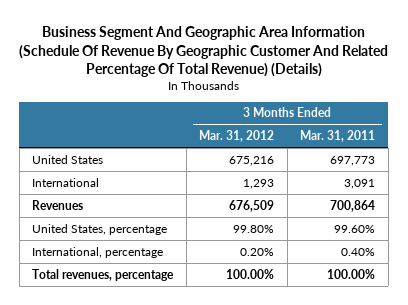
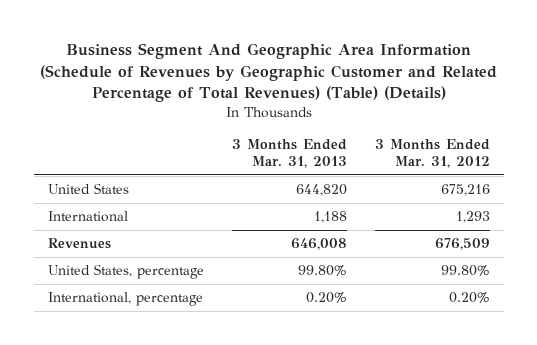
[18,26,388,78] Business Segment And Geographic Area Information (Schedule Of Revenue By Geographic Customer And Related Percentage Of Total Revenue) (Details) -> [39,43,497,103] Business Segment And Geographic Area Information (Schedule of Revenues by Geographic Customer and Related Percentage of Total Revenues) (Table) (Details)
[300,130,376,143] Mar. 31, 2011 -> none
none -> [231,138,347,169] 3 Months Ended Mar. 31, 2013
[32,268,175,281] Total revenues, percentage -> none

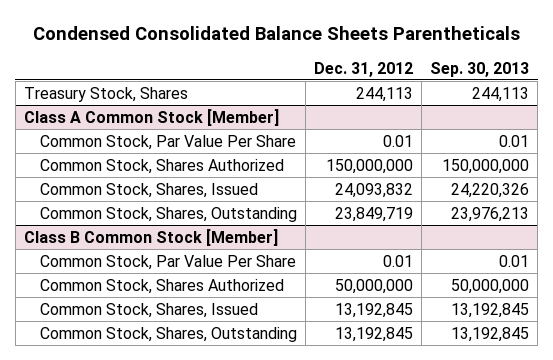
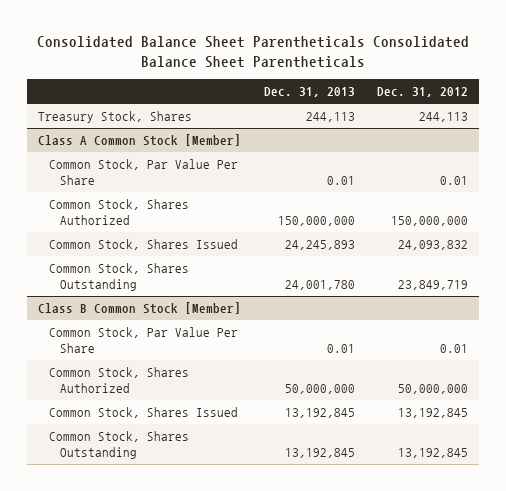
[32,26,520,41] Condensed Consolidated Balance Sheets Parentheticals -> [37,36,470,69] Consolidated Balance Sheet Parentheticals Consolidated Balance Sheet Parentheticals
[430,61,530,77] Sep. 30, 2013 -> none
none -> [263,87,355,98] Dec. 31, 2013
[40,182,259,198] Common Stock, Shares, Issued -> [48,239,238,251] Common Stock, Shares Issued
[40,206,298,222] Common Stock, Shares, Outstanding -> [48,263,189,291] Common Stock, Shares Outstanding
[40,302,259,318] Common Stock, Shares, Issued -> [48,407,238,419] Common Stock, Shares Issued
[40,326,298,342] Common Stock, Shares, Outstanding -> [48,431,189,459] Common Stock, Shares Outstanding

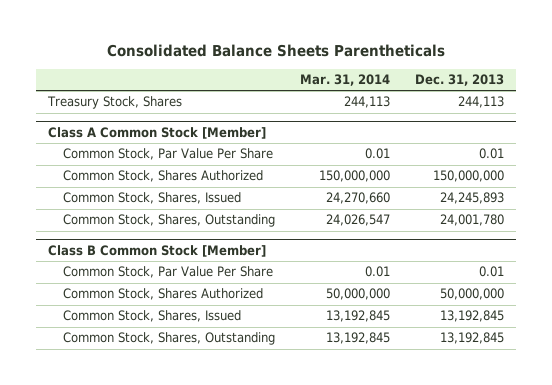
[37,36,470,69] Consolidated Balance Sheet Parentheticals Consolidated Balance Sheet Parentheticals -> [106,43,445,57] Consolidated Balance Sheets Parentheticals
[377,87,469,98] Dec. 31, 2012 -> none
none -> [299,74,390,87] Mar. 31, 2014
[48,239,238,251] Common Stock, Shares Issued -> [63,192,242,205] Common Stock, Shares, Issued
[48,263,189,291] Common Stock, Shares Outstanding -> [63,214,276,228] Common Stock, Shares, Outstanding
[48,407,238,419] Common Stock, Shares Issued -> [63,310,242,323] Common Stock, Shares, Issued
[48,431,189,459] Common Stock, Shares Outstanding -> [63,332,276,346] Common Stock, Shares, Outstanding

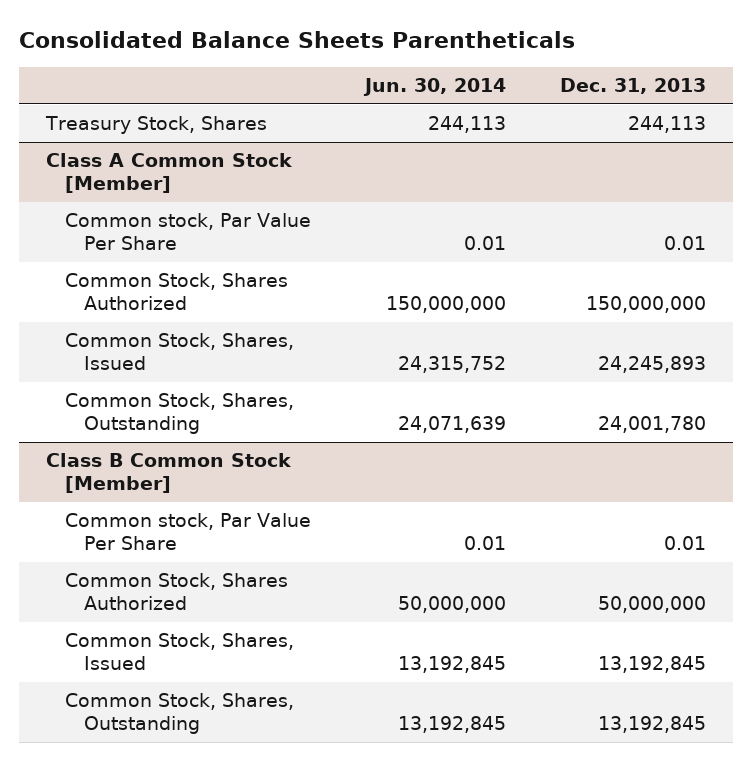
[299,74,390,87] Mar. 31, 2014 -> none
none -> [363,78,507,97] Jun. 30, 2014
[63,148,274,161] Common Stock, Par Value Per Share -> [65,213,312,251] Common stock, Par Value Per Share
[63,266,274,279] Common Stock, Par Value Per Share -> [65,513,312,551] Common stock, Par Value Per Share

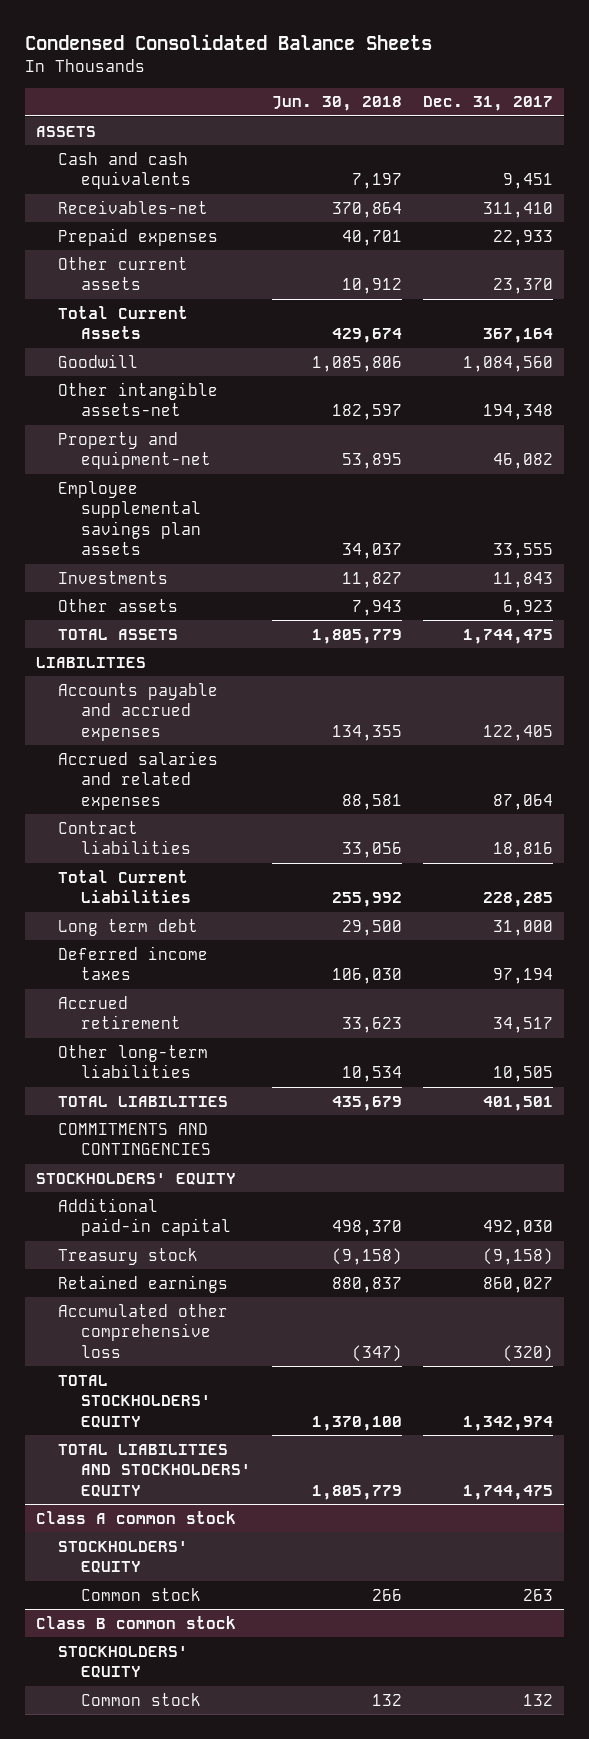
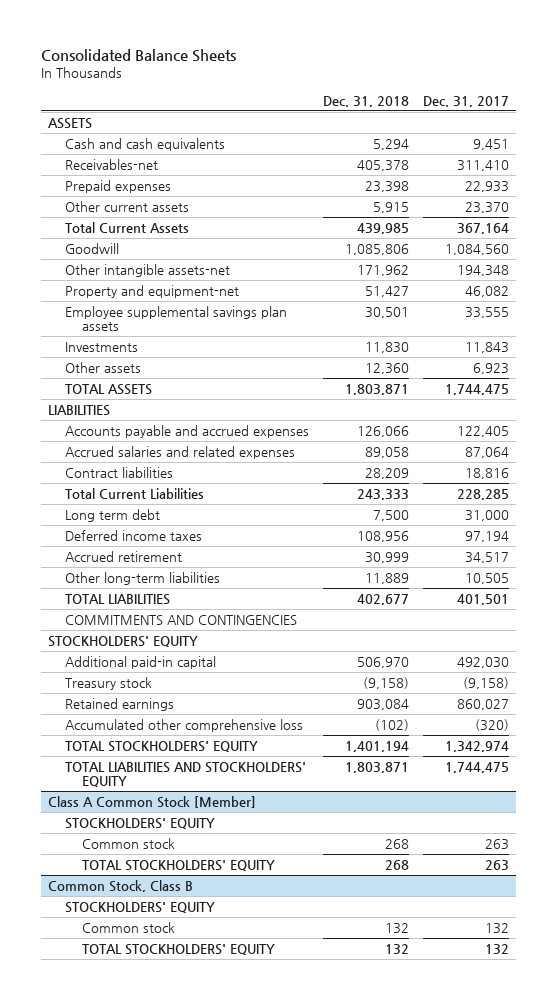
[25,34,433,51] Condensed Consolidated Balance Sheets -> [40,49,236,63] Consolidated Balance Sheets
[272,96,403,112] Jun. 30, 2018 -> none
none -> [323,95,410,107] Dec. 31, 2018
[35,1510,236,1524] Class A common stock -> [47,795,256,808] Class A Common Stock [Member]
none -> [82,859,276,871] TOTAL STOCKHOLDERS' EQUITY
[35,1615,236,1629] Class B common stock -> [47,879,193,892] Common Stock, Class B
none -> [82,943,276,955] TOTAL STOCKHOLDERS' EQUITY

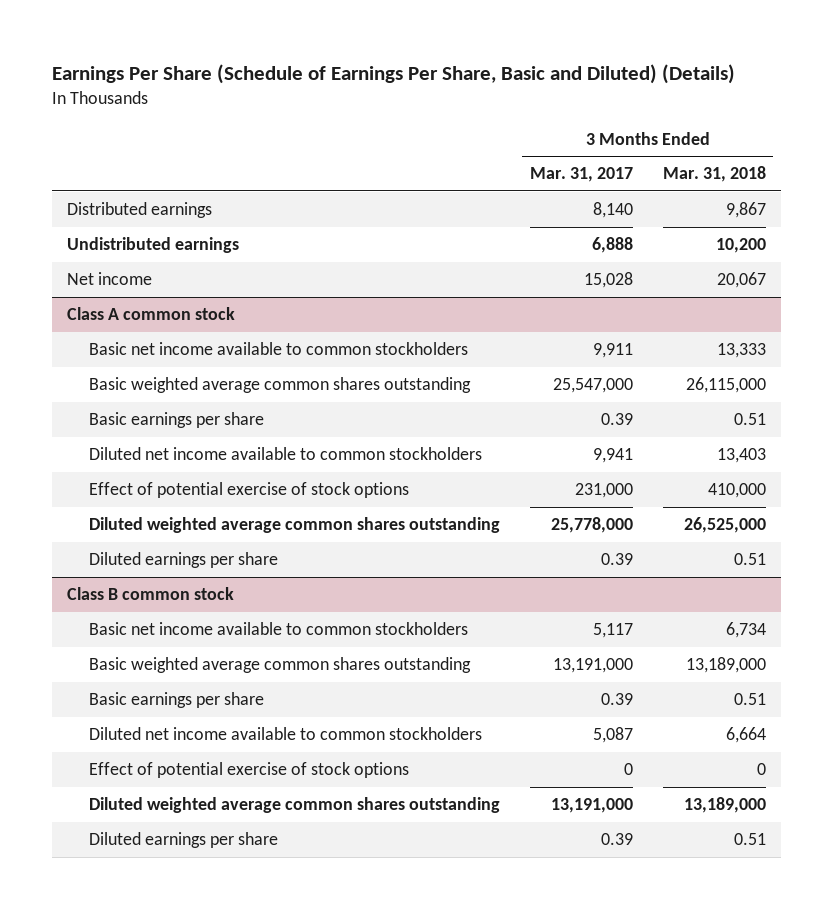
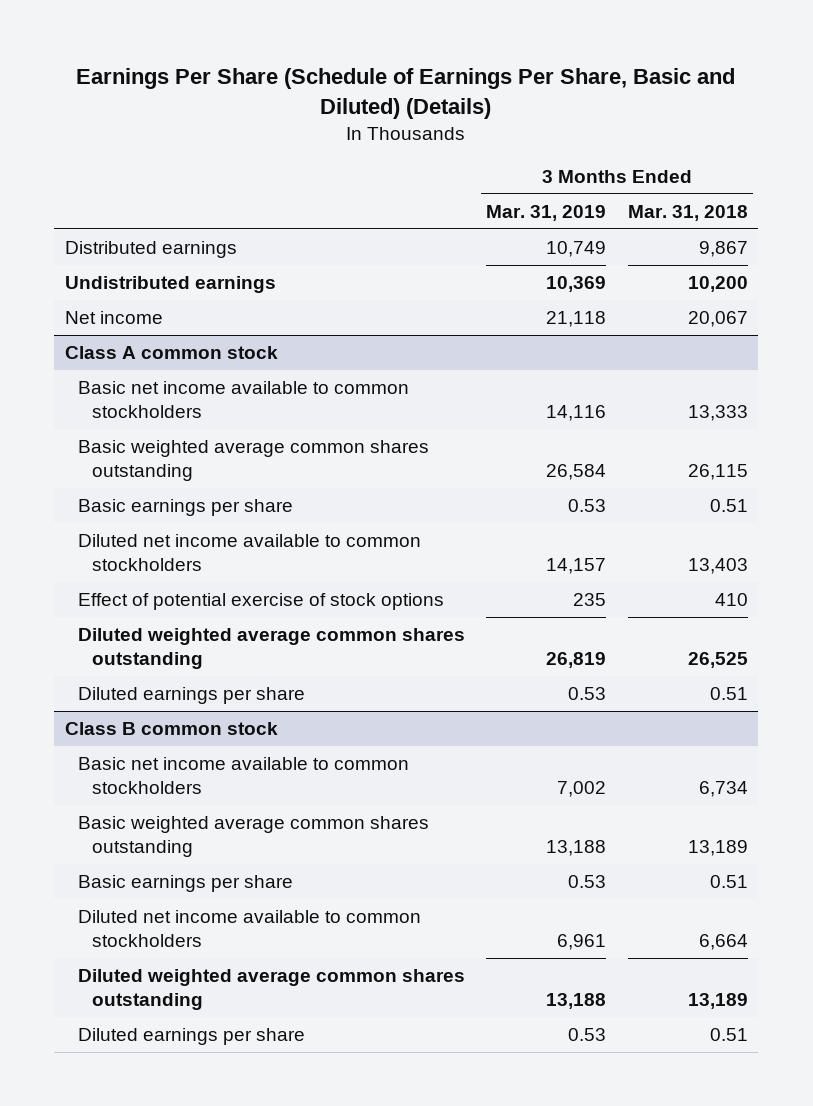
[529,167,633,183] Mar. 31, 2017 -> none
none -> [486,204,607,221] Mar. 31, 2019
[685,377,766,394] 26,115,000 -> [687,463,748,480] 26,115
[707,483,766,499] 410,000 -> [714,593,748,607] 410
[683,517,766,534] 26,525,000 -> [687,651,748,668] 26,525
[685,657,766,674] 13,189,000 -> [687,839,748,856] 13,189
[88,762,409,779] Effect of potential exercise of stock options -> none
[683,797,766,814] 13,189,000 -> [687,992,748,1009] 13,189

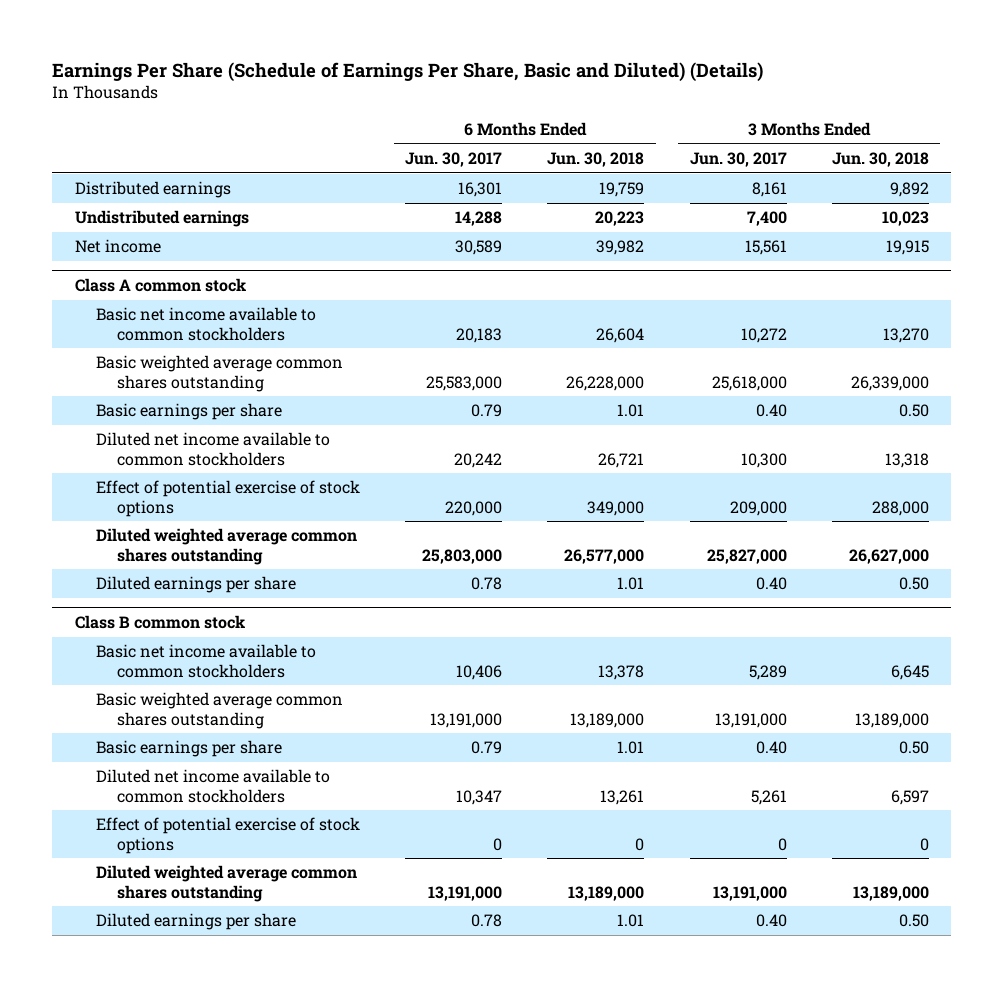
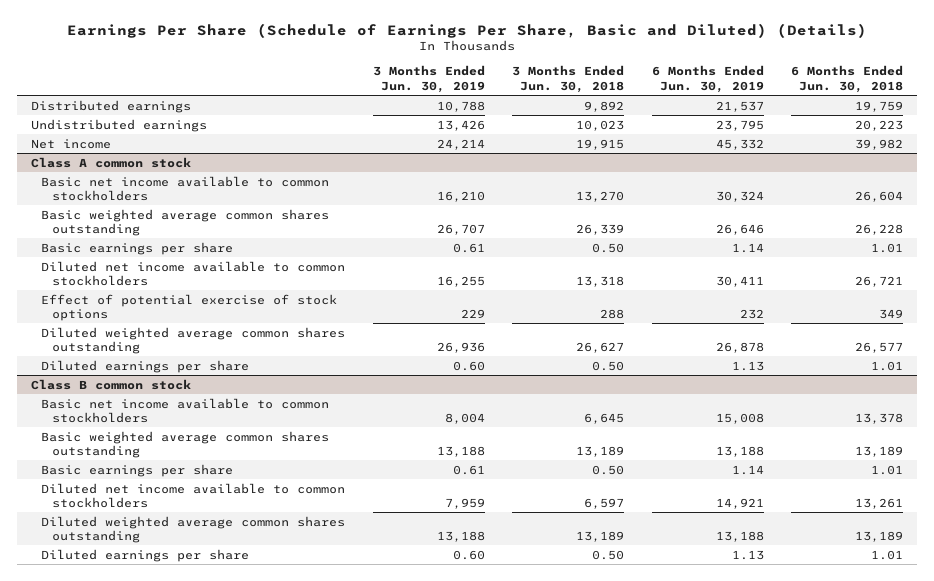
[405,151,503,167] Jun. 30, 2017 -> none
[689,151,787,167] Jun. 30, 2017 -> none
none -> [372,65,485,93] 3 Months Ended Jun. 30, 2019
none -> [651,65,764,93] 6 Months Ended Jun. 30, 2019
[566,375,645,391] 26,228,000 -> [855,223,904,235] 26,228
[850,375,929,391] 26,339,000 -> [576,223,625,235] 26,339
[587,500,645,516] 349,000 -> [879,308,904,319] 349
[871,500,929,516] 288,000 -> [600,308,625,319] 288
[564,548,645,564] 26,577,000 -> [855,341,904,353] 26,577
[848,548,929,564] 26,627,000 -> [576,341,625,353] 26,627
[570,712,645,728] 13,189,000 -> [855,445,904,457] 13,189
[854,712,929,728] 13,189,000 -> [576,445,625,457] 13,189
[95,817,360,854] Effect of potential exercise of stock options -> none
[568,885,645,901] 13,189,000 -> [855,530,904,542] 13,189
[852,885,929,901] 13,189,000 -> [576,530,625,542] 13,189

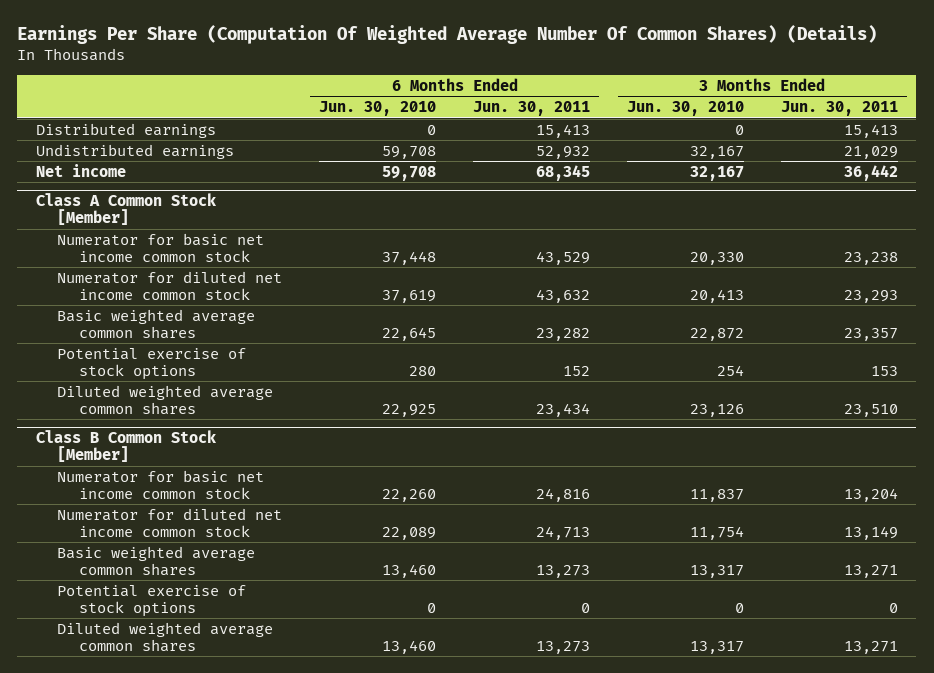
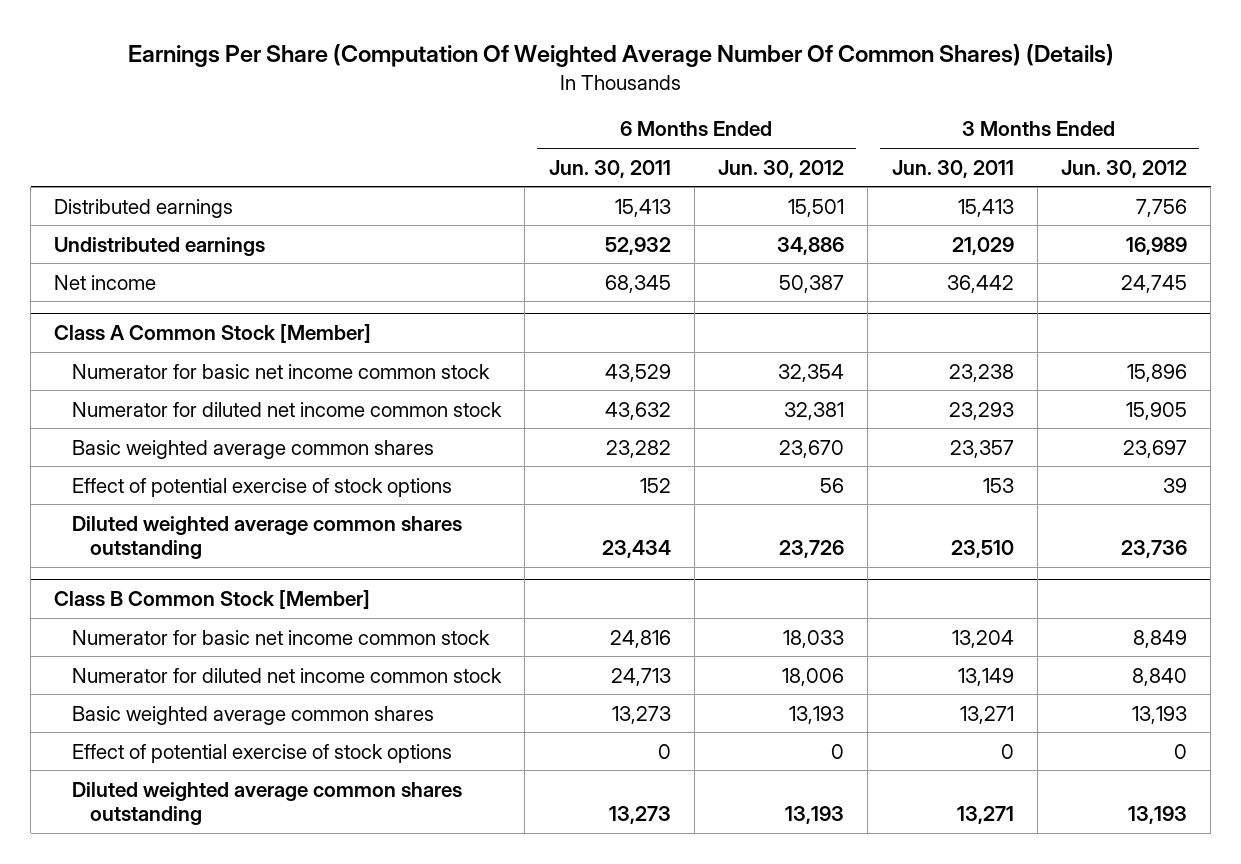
[319,101,437,117] Jun. 30, 2010 -> none
[627,101,745,117] Jun. 30, 2010 -> none
none -> [718,159,845,178] Jun. 30, 2012
none -> [1061,159,1188,178] Jun. 30, 2012
[57,347,247,380] Potential exercise of stock options -> [72,477,453,497] Effect of potential exercise of stock options
[57,384,274,415] Diluted weighted average common shares -> [72,515,463,560] Diluted weighted average common shares outstanding
[57,584,247,617] Potential exercise of stock options -> [72,743,453,763] Effect of potential exercise of stock options
[57,621,274,652] Diluted weighted average common shares -> [72,781,463,826] Diluted weighted average common shares outstanding

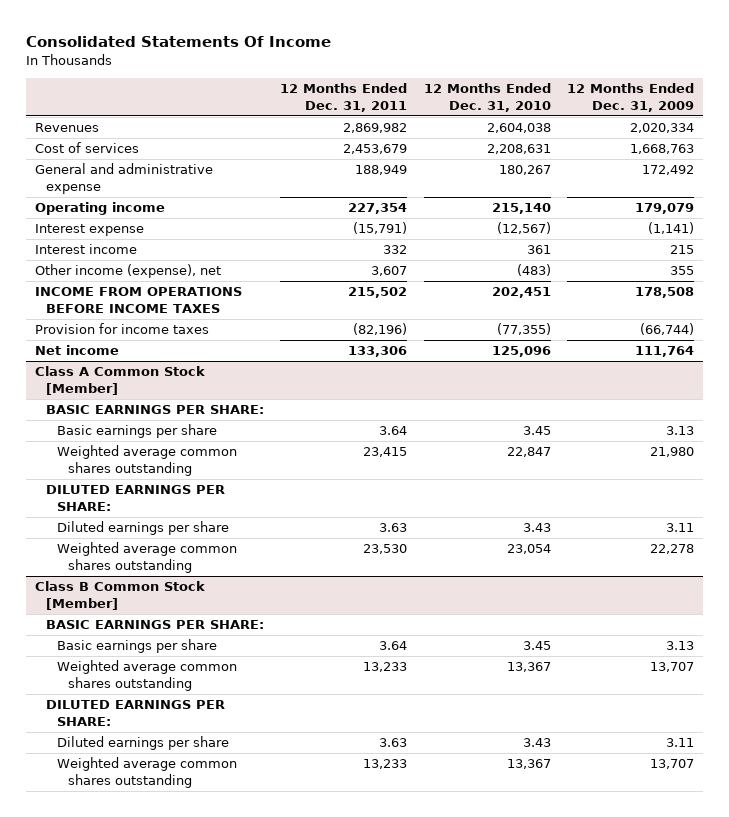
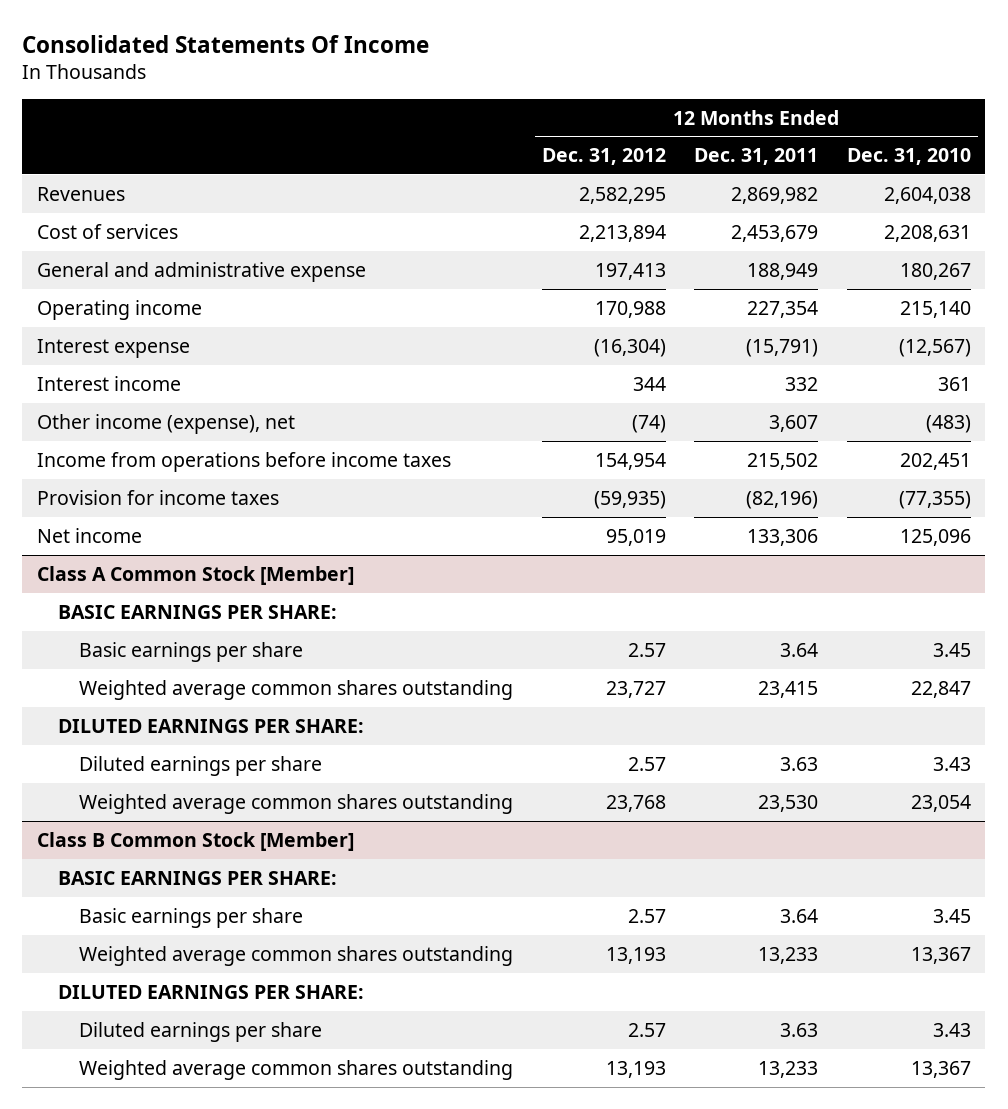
[567,83,695,113] 12 Months Ended Dec. 31, 2009 -> none
none -> [541,148,666,166] Dec. 31, 2012
[34,287,242,314] INCOME FROM OPERATIONS BEFORE INCOME TAXES -> [36,451,451,472] Income from operations before income taxes

